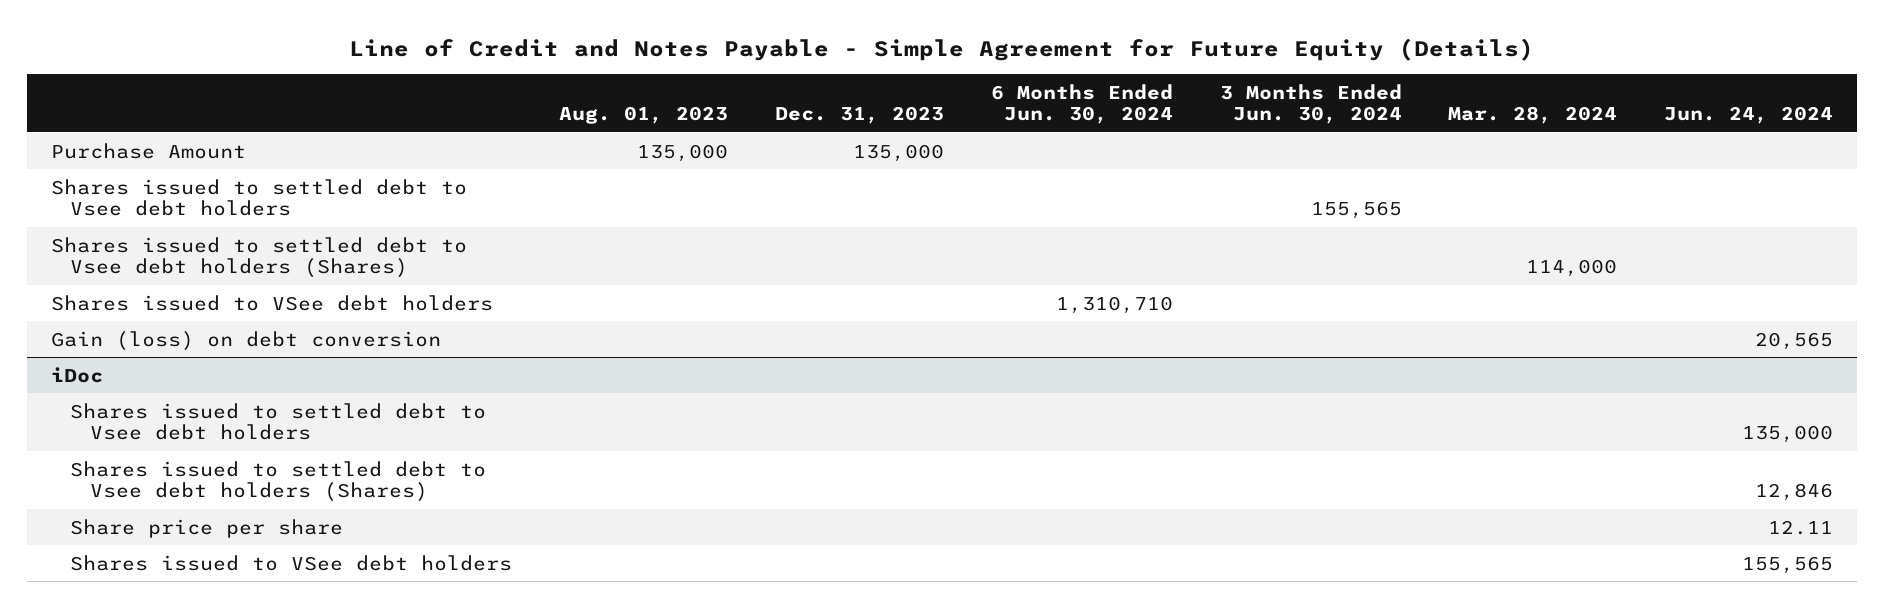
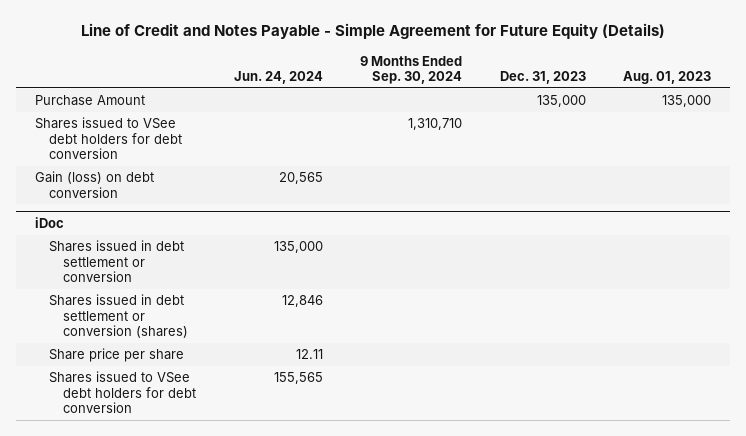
[990,83,1173,125] 6 Months Ended Jun. 30, 2024 -> none
[1219,83,1402,125] 3 Months Ended Jun. 30, 2024 -> none
[1448,106,1618,125] Mar. 28, 2024 -> none
none -> [360,55,463,84] 9 Months Ended Sep. 30, 2024
[50,178,467,217] Shares issued to settled debt to Vsee debt holders -> none
[50,236,467,279] Shares issued to settled debt to Vsee debt holders (Shares) -> none
[50,294,493,311] Shares issued to VSee debt holders -> [34,117,183,159] Shares issued to VSee debt holders for debt conversion
[70,402,487,441] Shares issued to settled debt to Vsee debt holders -> [49,240,185,282] Shares issued in debt settlement or conversion
[70,460,487,503] Shares issued to settled debt to Vsee debt holders (Shares) -> [49,294,189,338] Shares issued in debt settlement or conversion (shares)
[70,554,513,571] Shares issued to VSee debt holders -> [49,371,197,413] Shares issued to VSee debt holders for debt conversion

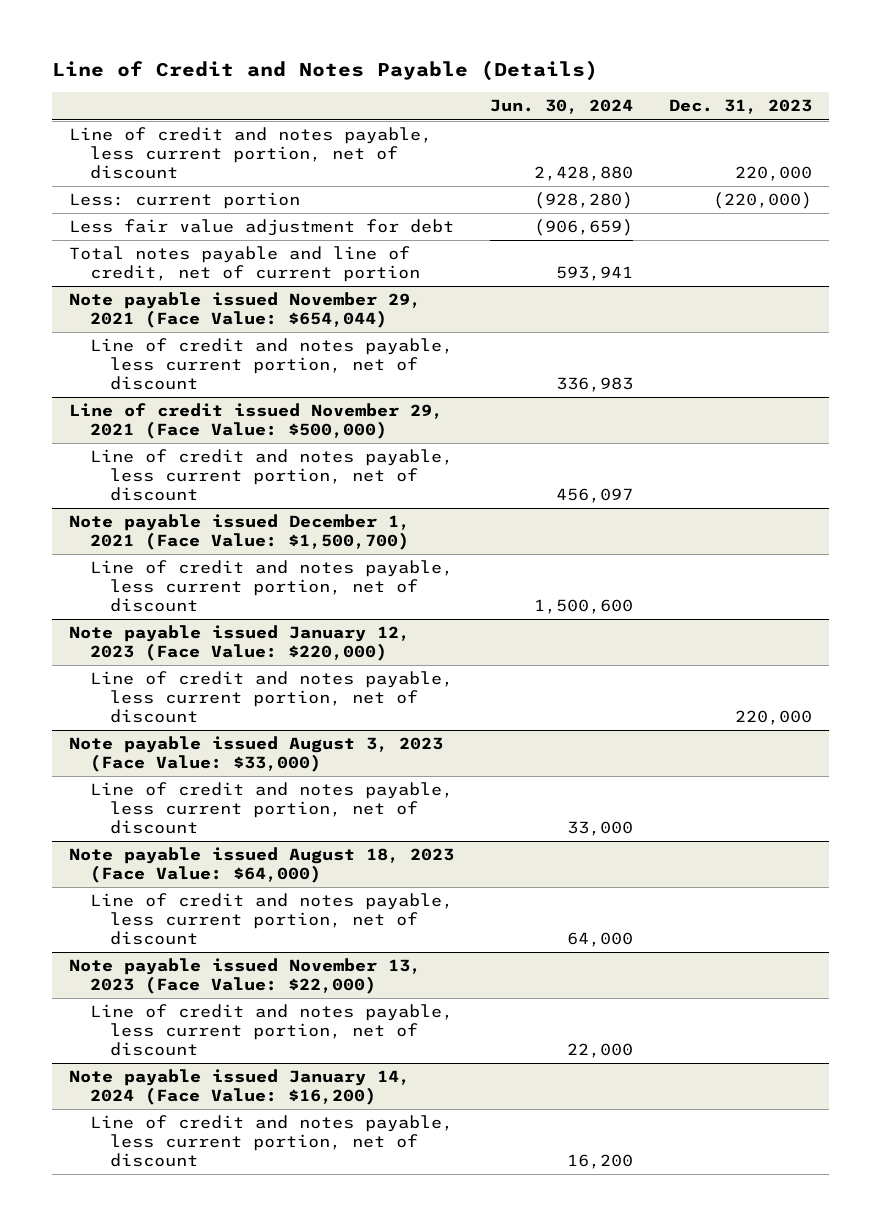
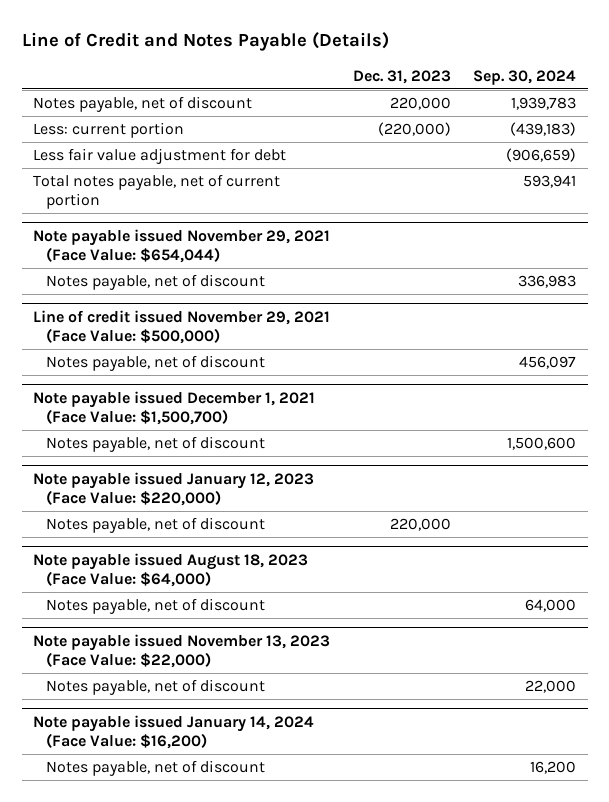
[490,99,634,115] Jun. 30, 2024 -> none
none -> [473,69,577,85] Sep. 30, 2024
[69,127,433,179] Line of credit and notes payable, less current portion, net of discount -> [32,96,252,113] Notes payable, net of discount
[69,246,420,282] Total notes payable and line of credit, net of current portion -> [32,174,280,210] Total notes payable, net of current portion
[89,338,453,390] Line of credit and notes payable, less current portion, net of discount -> [46,274,266,291] Notes payable, net of discount
[89,449,453,501] Line of credit and notes payable, less current portion, net of discount -> [46,355,266,372] Notes payable, net of discount
[89,560,453,612] Line of credit and notes payable, less current portion, net of discount -> [46,436,266,453] Notes payable, net of discount
[69,736,444,772] Note payable issued August 3, 2023 (Face Value: $33,000) -> none
[89,782,453,834] Line of credit and notes payable, less current portion, net of discount -> none
[89,671,453,723] Line of credit and notes payable, less current portion, net of discount -> [46,517,266,534] Notes payable, net of discount
[89,893,453,945] Line of credit and notes payable, less current portion, net of discount -> [46,598,266,615] Notes payable, net of discount
[89,1004,453,1056] Line of credit and notes payable, less current portion, net of discount -> [46,679,266,696] Notes payable, net of discount
[89,1115,453,1167] Line of credit and notes payable, less current portion, net of discount -> [46,760,266,777] Notes payable, net of discount

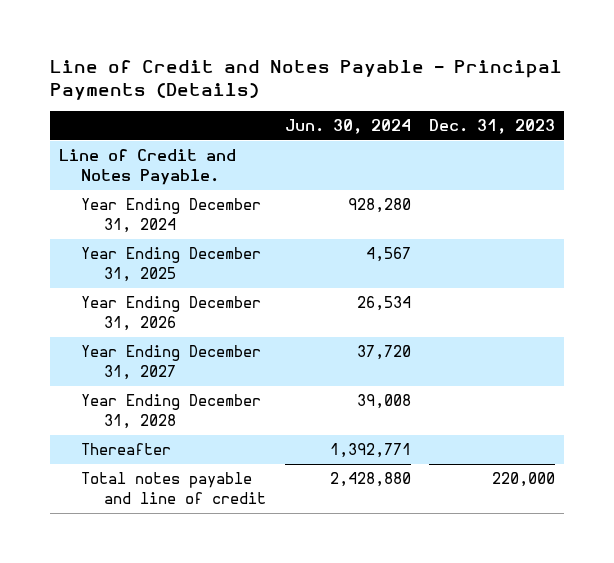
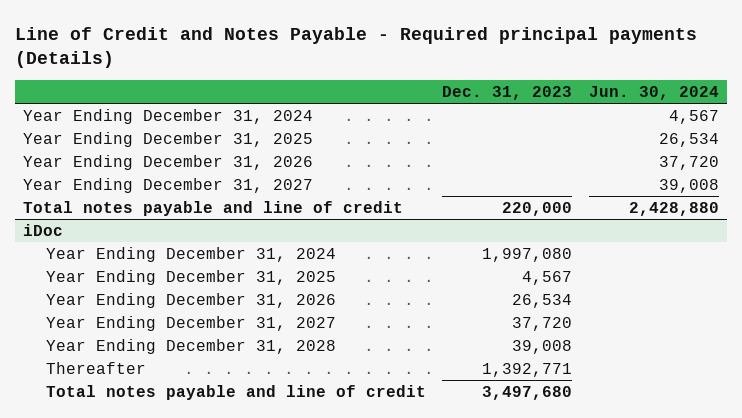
[49,59,562,100] Line of Credit and Notes Payable - Principal Payments (Details) -> [15,26,698,69] Line of Credit and Notes Payable - Required principal payments (Details)
[58,149,236,185] Line of Credit and Notes Payable. -> none
[81,394,262,429] Year Ending December 31, 2028 -> none
[81,443,172,456] Thereafter -> none
[347,198,411,214] 928,280 -> [668,109,719,124] 4,567
[365,247,411,263] 4,567 -> [658,132,719,147] 26,534
[356,296,411,312] 26,534 -> [658,155,719,170] 37,720
[356,345,411,361] 37,720 -> [658,178,719,193] 39,008
none -> [23,223,64,236] iDoc
none -> [45,246,336,262] Year Ending December 31, 2024
none -> [45,269,336,285] Year Ending December 31, 2025
none -> [45,292,336,308] Year Ending December 31, 2026
none -> [45,315,336,331] Year Ending December 31, 2027
none -> [45,338,336,354] Year Ending December 31, 2028
none -> [45,361,146,374] Thereafter
none -> [45,384,426,400] Total notes payable and line of credit

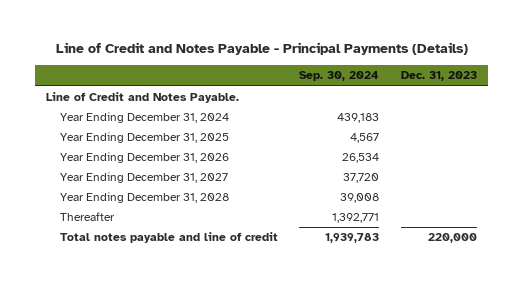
[15,26,698,69] Line of Credit and Notes Payable - Required principal payments (Details) -> [55,42,468,56] Line of Credit and Notes Payable - Principal Payments (Details)
[588,85,719,100] Jun. 30, 2024 -> none
none -> [299,71,380,82] Sep. 30, 2024
none -> [46,92,240,104] Line of Credit and Notes Payable.
none -> [59,192,229,204] Year Ending December 31, 2028
none -> [59,212,115,222] Thereafter
[23,223,64,236] iDoc -> none
[45,246,336,262] Year Ending December 31, 2024 -> none
[45,269,336,285] Year Ending December 31, 2025 -> none
[45,292,336,308] Year Ending December 31, 2026 -> none
[45,315,336,331] Year Ending December 31, 2027 -> none
[45,338,336,354] Year Ending December 31, 2028 -> none
[45,361,146,374] Thereafter -> none
[45,384,426,400] Total notes payable and line of credit -> none

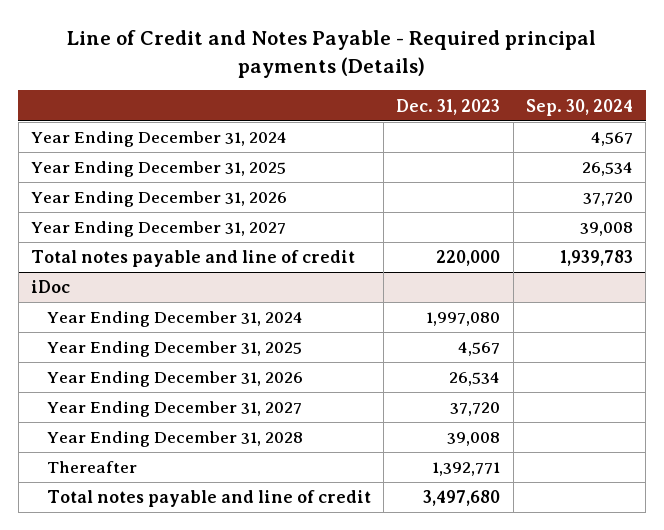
[55,42,468,56] Line of Credit and Notes Payable - Principal Payments (Details) -> [66,30,596,78] Line of Credit and Notes Payable - Required principal payments (Details)
[46,92,240,104] Line of Credit and Notes Payable. -> none
[59,192,229,204] Year Ending December 31, 2028 -> none
[59,212,115,222] Thereafter -> none
[337,113,380,124] 439,183 -> [590,132,633,147] 4,567
[350,133,380,144] 4,567 -> [581,162,633,177] 26,534
[342,153,380,164] 26,534 -> [582,192,633,207] 37,720
[343,173,380,184] 37,720 -> [579,222,633,237] 39,008
none -> [30,280,70,294] iDoc
none -> [47,311,304,328] Year Ending December 31, 2024
none -> [47,341,303,358] Year Ending December 31, 2025
none -> [47,371,304,388] Year Ending December 31, 2026
none -> [47,401,303,418] Year Ending December 31, 2027
none -> [47,431,304,448] Year Ending December 31, 2028
none -> [47,461,138,474] Thereafter
none -> [47,490,372,508] Total notes payable and line of credit

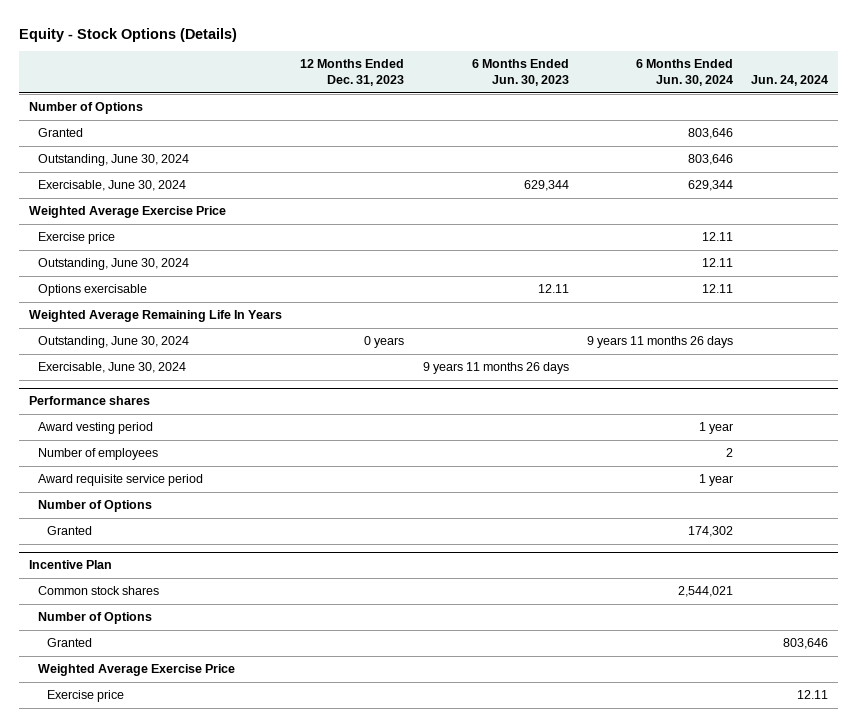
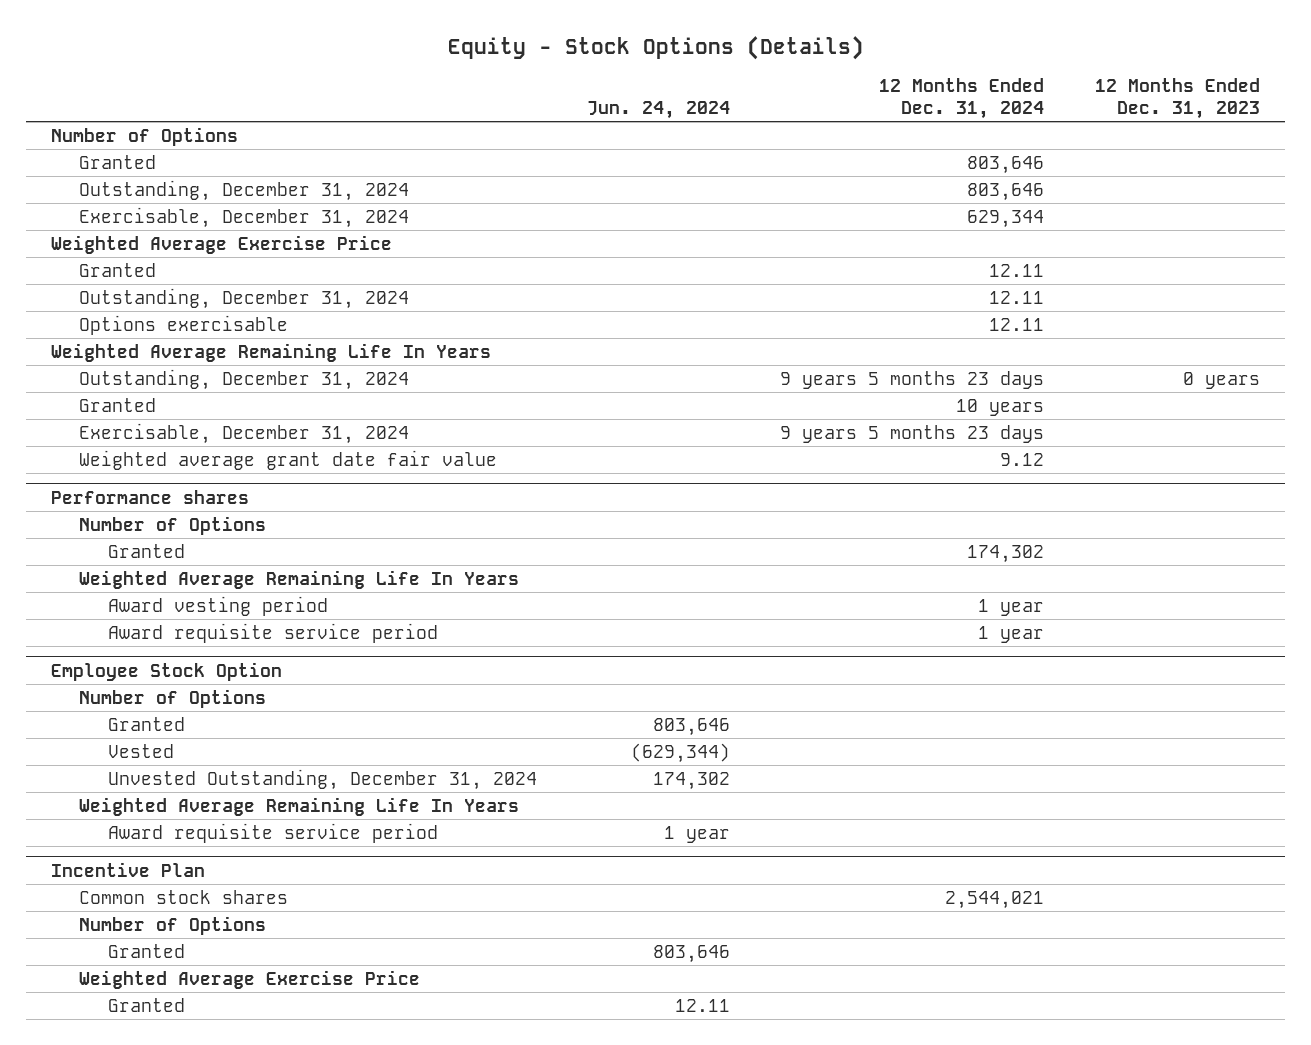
[471,59,569,87] 6 Months Ended Jun. 30, 2023 -> none
[635,59,733,87] 6 Months Ended Jun. 30, 2024 -> none
none -> [879,78,1045,120] 12 Months Ended Dec. 31, 2024
[37,154,189,167] Outstanding, June 30, 2024 -> [79,180,410,202] Outstanding, December 31, 2024
[37,180,186,192] Exercisable, June 30, 2024 -> [79,207,410,229] Exercisable, December 31, 2024
[37,232,115,245] Exercise price -> [79,263,157,278] Granted
[37,258,189,271] Outstanding, June 30, 2024 -> [79,288,410,310] Outstanding, December 31, 2024
[37,336,189,349] Outstanding, June 30, 2024 -> [79,369,410,391] Outstanding, December 31, 2024
none -> [79,398,157,413] Granted
[37,362,186,374] Exercisable, June 30, 2024 -> [79,423,410,445] Exercisable, December 31, 2024
none -> [79,450,498,471] Weighted average grant date fair value
[37,448,158,461] Number of employees -> none
none -> [79,570,520,590] Weighted Average Remaining Life In Years
[37,422,153,435] Award vesting period -> [107,596,328,617] Award vesting period
[37,474,203,487] Award requisite service period -> [107,623,438,644] Award requisite service period
none -> [51,662,283,682] Employee Stock Option
none -> [79,689,267,709] Number of Options
none -> [107,717,185,732] Granted
none -> [107,744,174,759] Vested
none -> [107,769,537,791] Unvested Outstanding, December 31, 2024
none -> [79,797,520,817] Weighted Average Remaining Life In Years
none -> [107,823,438,844] Award requisite service period
[47,690,125,703] Exercise price -> [107,998,185,1013] Granted

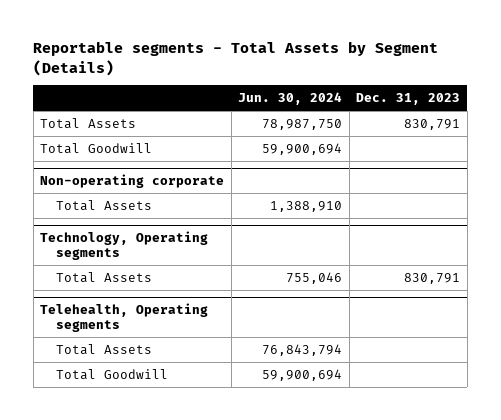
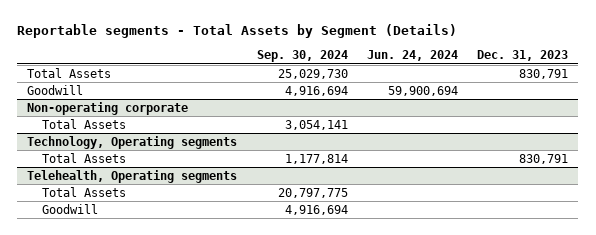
[238,92,343,106] Jun. 30, 2024 -> none
none -> [256,50,348,63] Sep. 30, 2024
none -> [366,50,458,62] Jun. 24, 2024
[40,142,153,154] Total Goodwill -> [27,84,84,95] Goodwill
[56,368,169,380] Total Goodwill -> [42,203,99,214] Goodwill

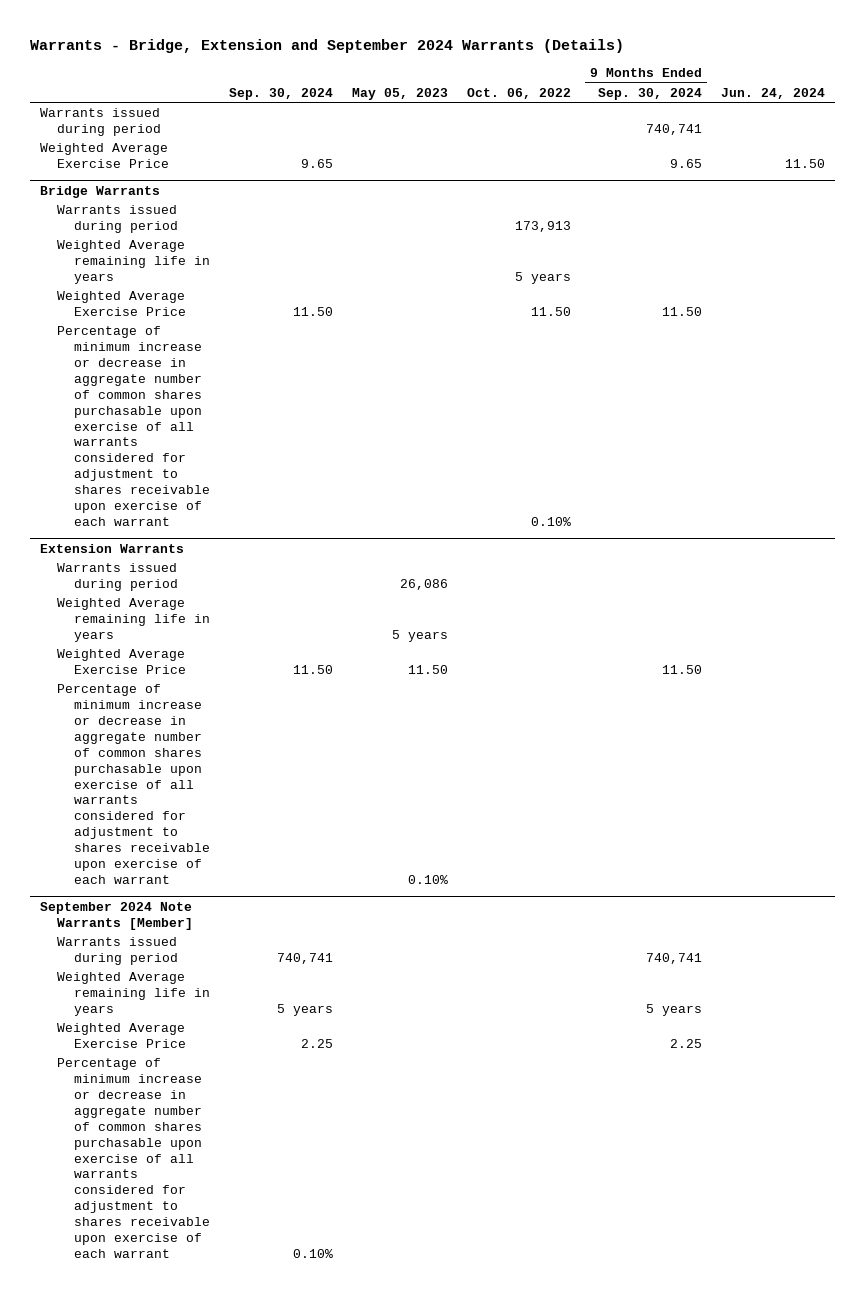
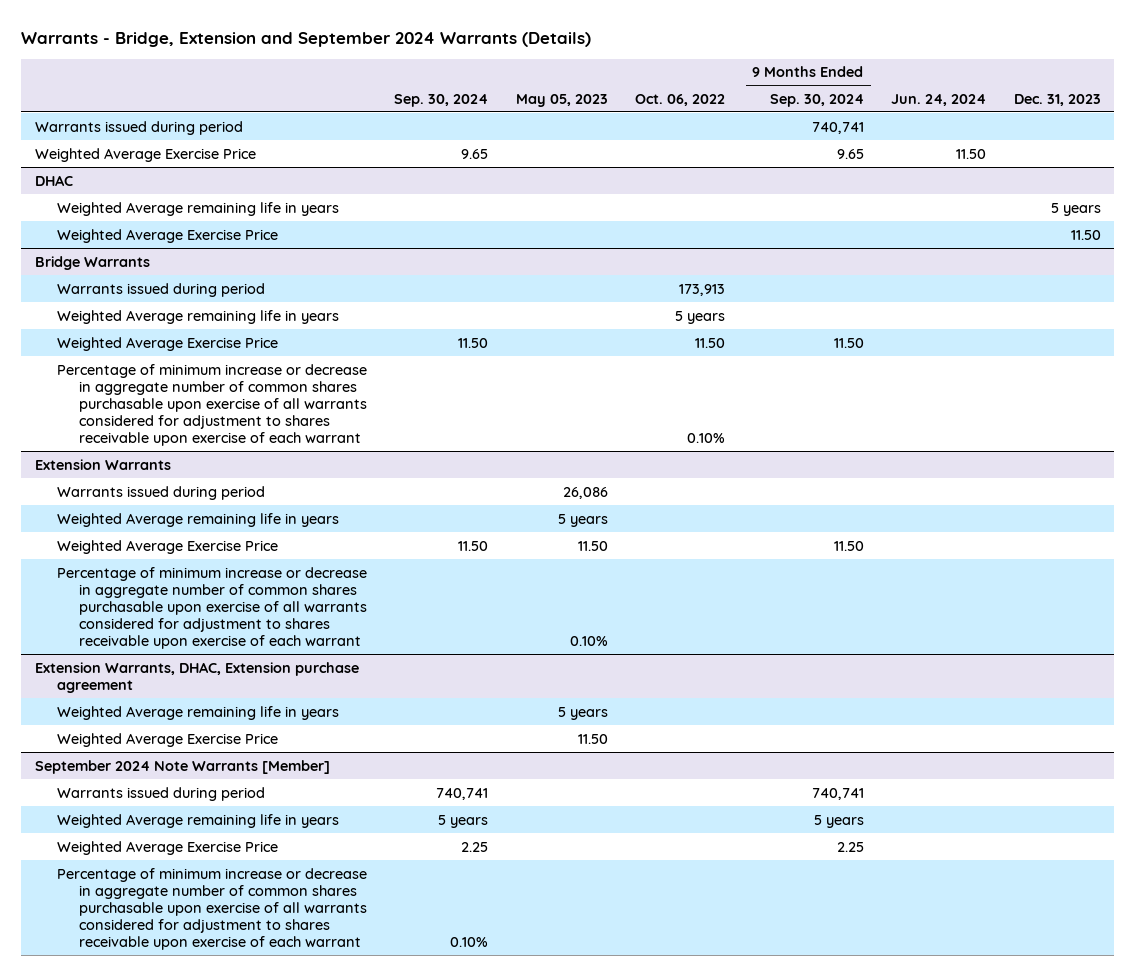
none -> [1013,93,1101,106] Dec. 31, 2023
none -> [35,174,74,186] DHAC
none -> [56,201,339,216] Weighted Average remaining life in years
none -> [56,228,278,243] Weighted Average Exercise Price
none -> [35,661,360,693] Extension Warrants, DHAC, Extension purchase agreement
none -> [56,705,339,720] Weighted Average remaining life in years
none -> [56,732,278,747] Weighted Average Exercise Price

